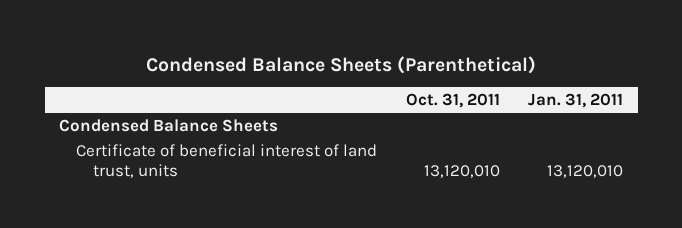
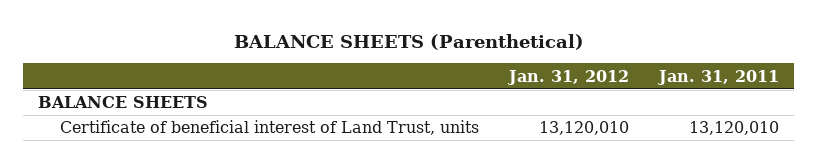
[146,55,537,74] Condensed Balance Sheets (Parenthetical) -> [233,33,584,50] BALANCE SHEETS (Parenthetical)
[405,93,500,109] Oct. 31, 2011 -> none
none -> [507,69,630,85] Jan. 31, 2012
[58,118,278,132] Condensed Balance Sheets -> [38,96,209,109] BALANCE SHEETS
[75,143,377,179] Certificate of beneficial interest of land trust, units -> [60,120,480,136] Certificate of beneficial interest of Land Trust, units

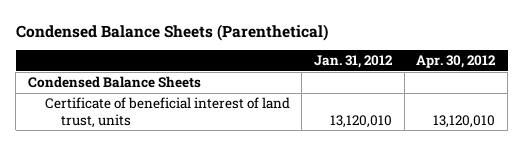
[233,33,584,50] BALANCE SHEETS (Parenthetical) -> [15,23,328,41] Condensed Balance Sheets (Parenthetical)
[657,69,780,85] Jan. 31, 2011 -> none
none -> [416,55,497,69] Apr. 30, 2012
[38,96,209,109] BALANCE SHEETS -> [28,76,202,89] Condensed Balance Sheets
[60,120,480,136] Certificate of beneficial interest of Land Trust, units -> [44,97,290,128] Certificate of beneficial interest of land trust, units

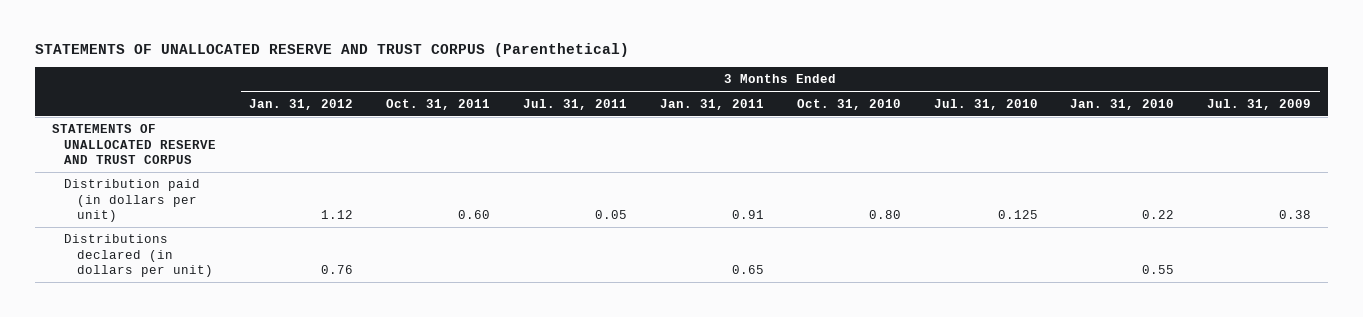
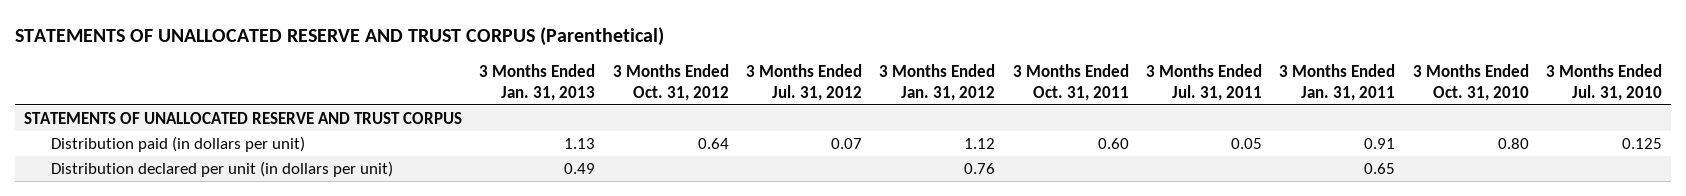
[1070,98,1175,110] Jan. 31, 2010 -> none
[1207,98,1312,110] Jul. 31, 2009 -> none
none -> [479,64,596,101] 3 Months Ended Jan. 31, 2013
none -> [612,64,729,101] 3 Months Ended Oct. 31, 2012
none -> [745,64,862,101] 3 Months Ended Jul. 31, 2012
[64,234,213,278] Distributions declared (in dollars per unit) -> [50,161,393,178] Distribution declared per unit (in dollars per unit)

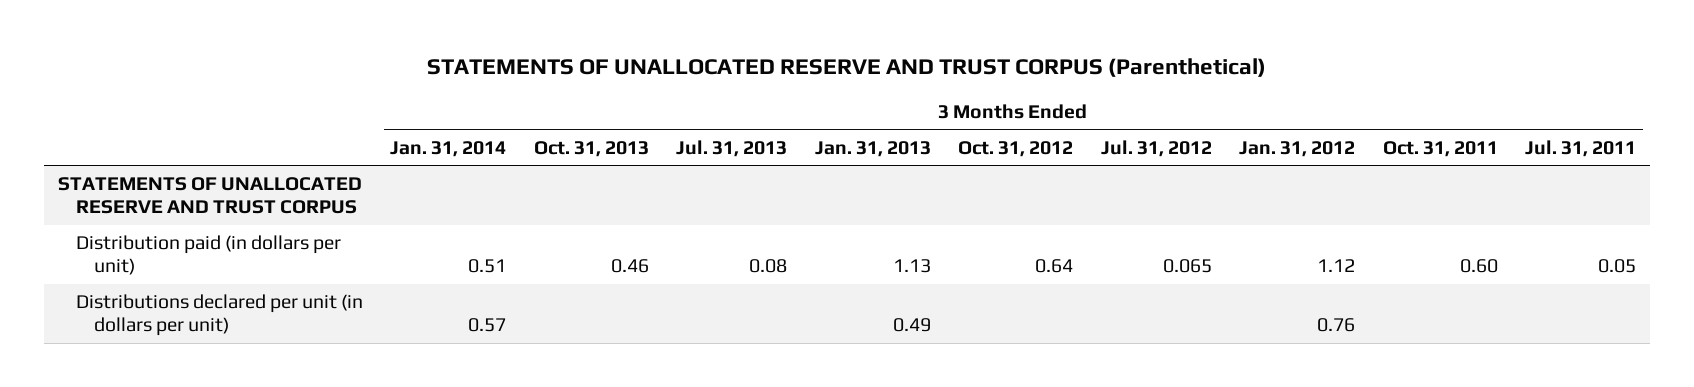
[1279,64,1396,101] 3 Months Ended Jan. 31, 2011 -> none
[1412,64,1529,101] 3 Months Ended Oct. 31, 2010 -> none
[1546,64,1663,101] 3 Months Ended Jul. 31, 2010 -> none
none -> [390,140,507,157] Jan. 31, 2014
none -> [533,140,649,157] Oct. 31, 2013
none -> [676,139,788,157] Jul. 31, 2013
[830,138,862,150] 0.07 -> [1162,259,1212,274] 0.065
[50,161,393,178] Distribution declared per unit (in dollars per unit) -> [75,294,363,337] Distributions declared per unit (in dollars per unit)

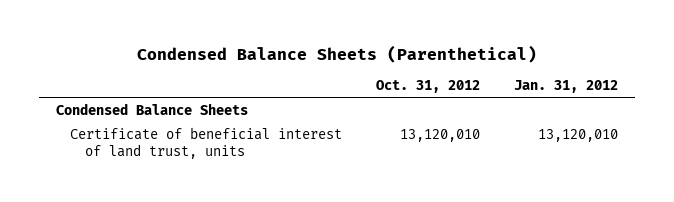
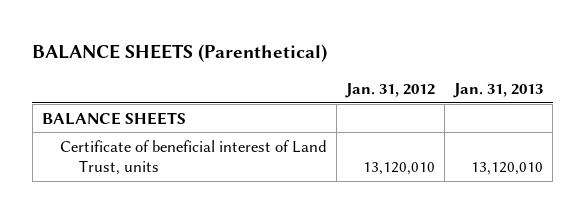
[136,44,537,63] Condensed Balance Sheets (Parenthetical) -> [32,44,328,63] BALANCE SHEETS (Parenthetical)
[376,80,481,94] Oct. 31, 2012 -> none
none -> [453,83,544,99] Jan. 31, 2013
[55,102,248,115] Condensed Balance Sheets -> [41,111,186,125] BALANCE SHEETS
[70,126,343,159] Certificate of beneficial interest of land trust, units -> [60,139,328,176] Certificate of beneficial interest of Land Trust, units

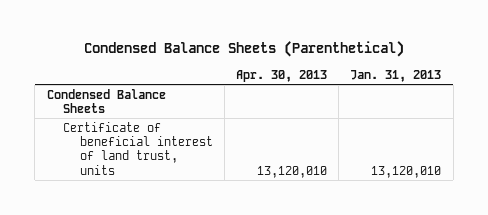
[32,44,328,63] BALANCE SHEETS (Parenthetical) -> [83,41,404,58] Condensed Balance Sheets (Parenthetical)
[345,83,436,99] Jan. 31, 2012 -> none
none -> [235,69,327,82] Apr. 30, 2013
[41,111,186,125] BALANCE SHEETS -> [46,88,166,114] Condensed Balance Sheets
[60,139,328,176] Certificate of beneficial interest of Land Trust, units -> [63,121,213,175] Certificate of beneficial interest of land trust, units

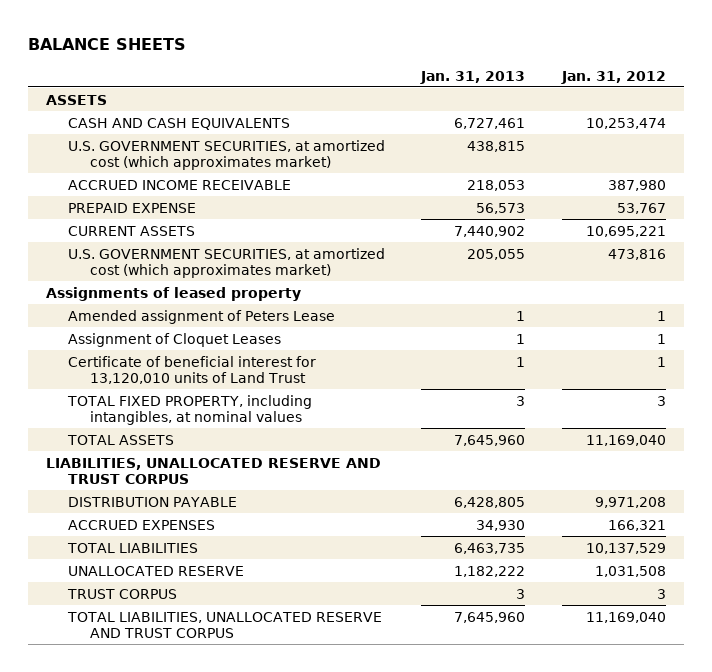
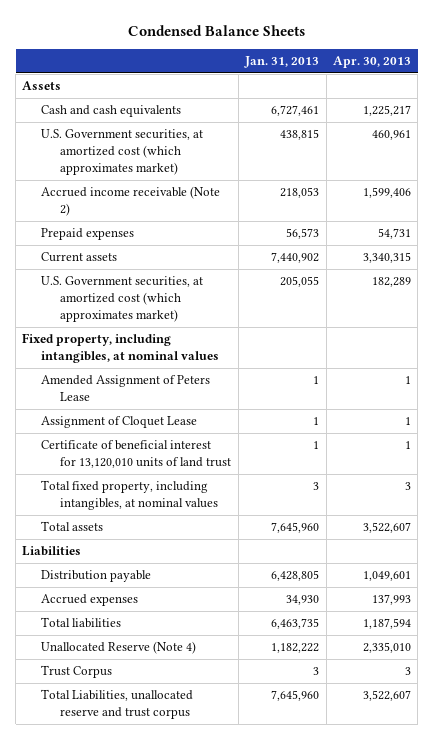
[28,38,187,51] BALANCE SHEETS -> [127,25,305,37] Condensed Balance Sheets
[560,70,666,84] Jan. 31, 2012 -> none
none -> [333,56,412,69] Apr. 30, 2013
[46,286,302,301] Assignments of leased property -> none
[46,457,382,485] LIABILITIES, UNALLOCATED RESERVE AND TRUST CORPUS -> none
[46,94,108,105] ASSETS -> [22,81,62,91] Assets
[68,117,291,130] CASH AND CASH EQUIVALENTS -> [41,105,182,118] Cash and cash equivalents
[68,139,386,171] U.S. GOVERNMENT SECURITIES, at amortized cost (which approximates market) -> [41,129,204,176] U.S. Government securities, at amortized cost (which approximates market)
[68,179,292,190] ACCRUED INCOME RECEIVABLE -> [41,186,221,217] Accrued income receivable (Note 2)
[68,202,197,213] PREPAID EXPENSE -> [41,228,135,241] Prepaid expenses
[68,225,196,236] CURRENT ASSETS -> [41,252,118,263] Current assets
[68,247,386,279] U.S. GOVERNMENT SECURITIES, at amortized cost (which approximates market) -> [41,276,204,323] U.S. Government securities, at amortized cost (which approximates market)
none -> [22,333,220,364] Fixed property, including intangibles, at nominal values
[68,309,336,324] Amended assignment of Peters Lease -> [41,375,211,402] Amended Assignment of Peters Lease
[68,332,282,347] Assignment of Cloquet Leases -> [41,416,198,429] Assignment of Cloquet Lease
[68,355,317,385] Certificate of beneficial interest for 13,120,010 units of Land Trust -> [41,440,232,469] Certificate of beneficial interest for 13,120,010 units of land trust
[67,394,313,426] TOTAL FIXED PROPERTY, including intangibles, at nominal values -> [41,480,219,511] Total fixed property, including intangibles, at nominal values
[67,434,175,445] TOTAL ASSETS -> [41,521,104,532] Total assets
none -> [22,546,82,557] Liabilities
[68,496,238,507] DISTRIBUTION PAYABLE -> [41,570,152,583] Distribution payable
[68,519,216,530] ACCRUED EXPENSES -> [41,594,139,607] Accrued expenses
[67,542,199,553] TOTAL LIABILITIES -> [41,617,122,629] Total liabilities
[68,565,245,576] UNALLOCATED RESERVE -> [41,641,197,655] Unallocated Reserve (Note 4)
[67,588,178,599] TRUST CORPUS -> [41,665,113,679] Trust Corpus
[67,611,383,639] TOTAL LIABILITIES, UNALLOCATED RESERVE AND TRUST CORPUS -> [41,689,194,720] Total Liabilities, unallocated reserve and trust corpus

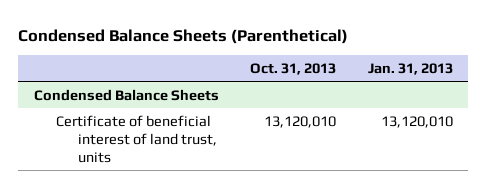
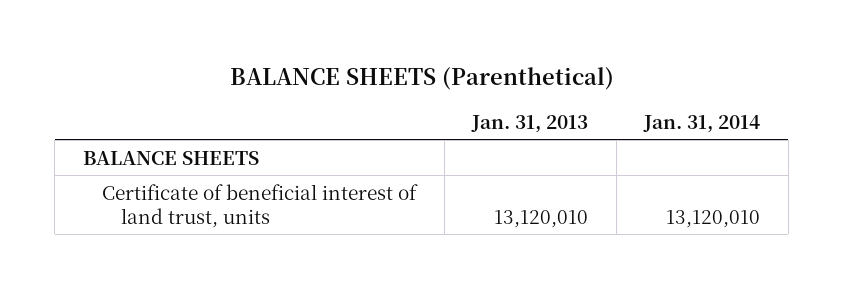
[18,28,349,44] Condensed Balance Sheets (Parenthetical) -> [229,66,614,90] BALANCE SHEETS (Parenthetical)
[250,62,337,75] Oct. 31, 2013 -> none
none -> [643,114,761,133] Jan. 31, 2014
[33,88,219,101] Condensed Balance Sheets -> [83,150,260,165] BALANCE SHEETS

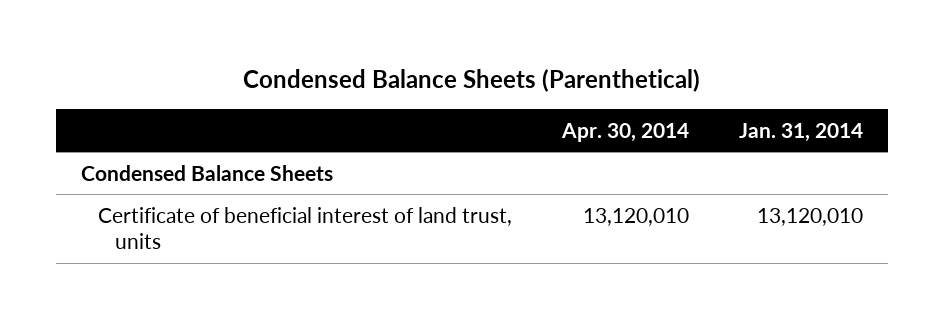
[229,66,614,90] BALANCE SHEETS (Parenthetical) -> [242,69,700,93] Condensed Balance Sheets (Parenthetical)
[471,114,589,133] Jan. 31, 2013 -> none
none -> [560,122,689,142] Apr. 30, 2014
[83,150,260,165] BALANCE SHEETS -> [80,164,333,181] Condensed Balance Sheets

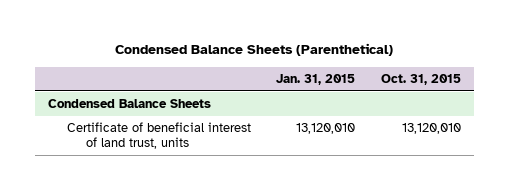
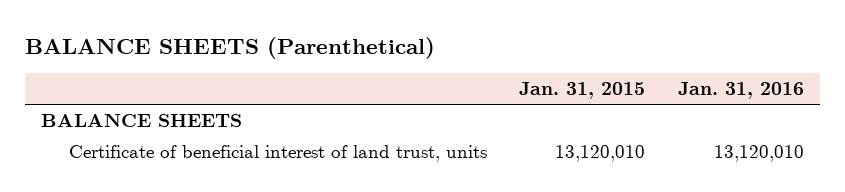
[115,43,394,57] Condensed Balance Sheets (Parenthetical) -> [24,37,435,60] BALANCE SHEETS (Parenthetical)
[380,73,461,85] Oct. 31, 2015 -> none
none -> [677,82,804,100] Jan. 31, 2016
[48,99,212,109] Condensed Balance Sheets -> [41,113,243,127] BALANCE SHEETS

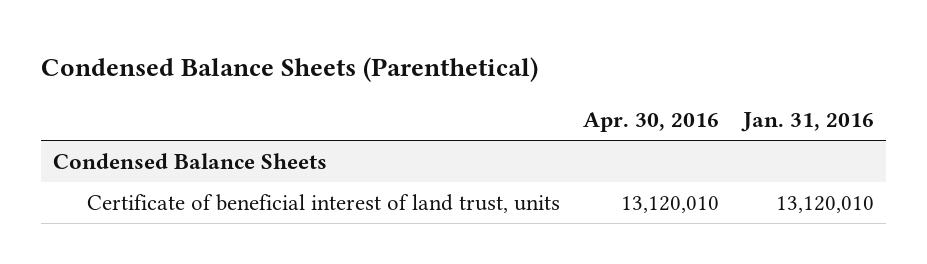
[24,37,435,60] BALANCE SHEETS (Parenthetical) -> [40,57,538,83] Condensed Balance Sheets (Parenthetical)
[519,82,646,100] Jan. 31, 2015 -> none
none -> [583,112,720,133] Apr. 30, 2016
[41,113,243,127] BALANCE SHEETS -> [52,152,327,169] Condensed Balance Sheets

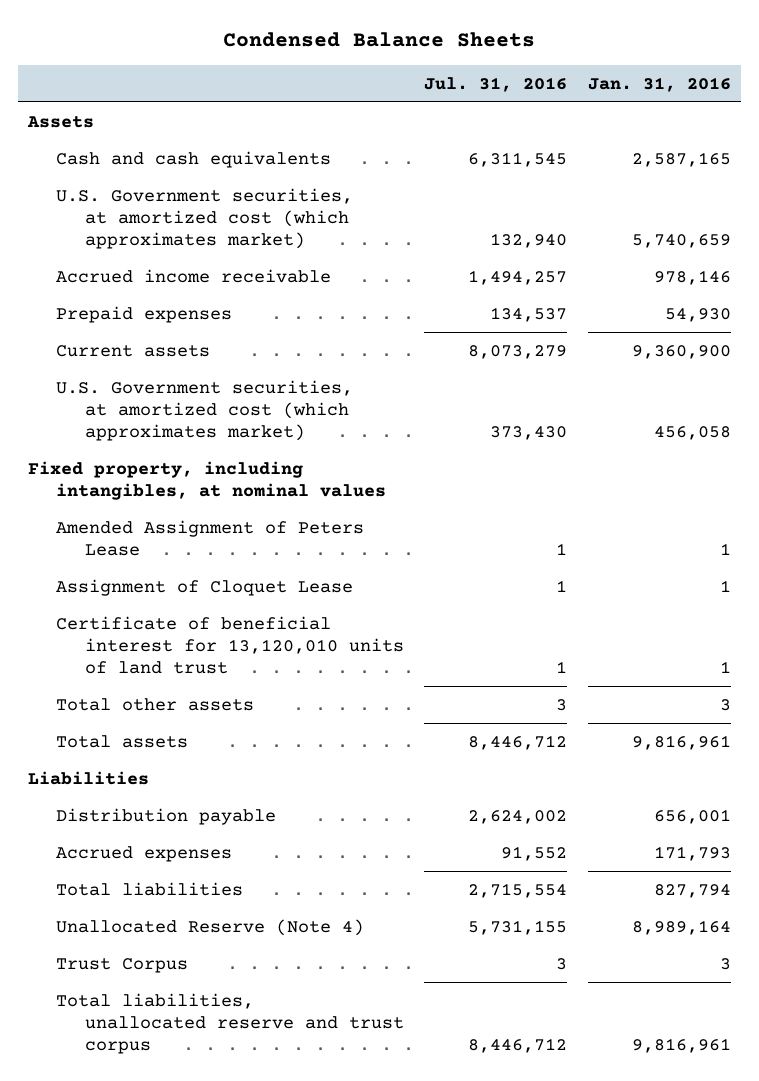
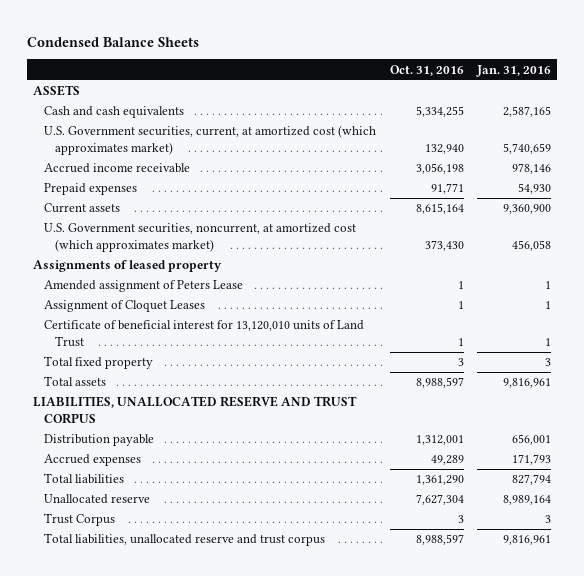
[424,76,568,92] Jul. 31, 2016 -> none
none -> [389,64,464,76] Oct. 31, 2016
[26,115,94,128] Assets -> [33,85,81,97] ASSETS
[56,187,354,250] U.S. Government securities, at amortized cost (which approximates market) -> [44,125,377,155] U.S. Government securities, current, at amortized cost (which approximates market)
[27,460,387,500] Fixed property, including intangibles, at nominal values -> none
[56,379,354,442] U.S. Government securities, at amortized cost (which approximates market) -> [44,223,357,252] U.S. Government securities, noncurrent, at amortized cost (which approximates market)
none -> [33,260,223,273] Assignments of leased property
[56,519,365,556] Amended Assignment of Peters Lease -> [44,280,244,293] Amended assignment of Peters Lease
[56,578,354,596] Assignment of Cloquet Lease -> [44,300,206,313] Assignment of Cloquet Leases
[56,615,404,675] Certificate of beneficial interest for 13,120,010 units of land trust -> [44,320,365,347] Certificate of beneficial interest for 13,120,010 units of Land Trust
[56,697,255,711] Total other assets -> [44,356,154,370] Total fixed property
[27,770,149,785] Liabilities -> none
none -> [33,396,358,424] LIABILITIES, UNALLOCATED RESERVE AND TRUST CORPUS
[56,918,365,936] Unallocated Reserve (Note 4) -> [44,494,151,505] Unallocated reserve

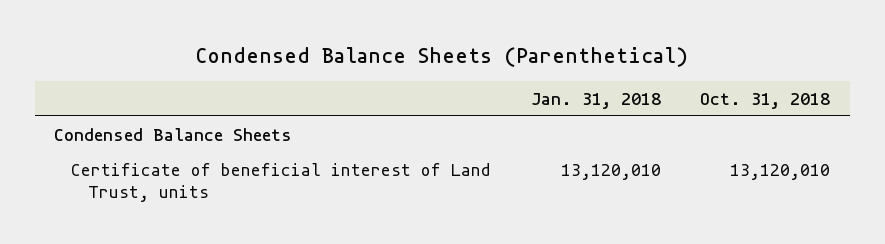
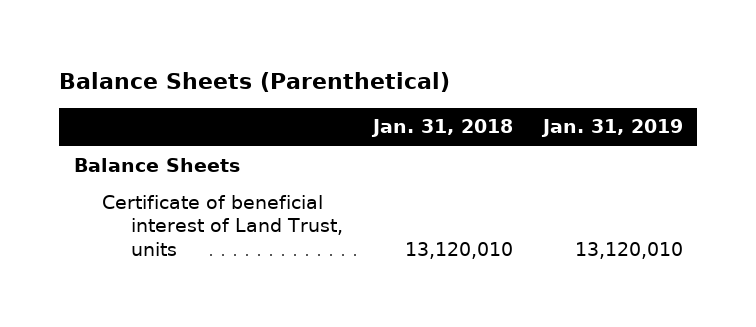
[195,46,689,67] Condensed Balance Sheets (Parenthetical) -> [58,71,450,92] Balance Sheets (Parenthetical)
[700,92,831,109] Oct. 31, 2018 -> none
none -> [540,119,683,138] Jan. 31, 2019
[54,127,293,141] Condensed Balance Sheets -> [73,157,240,172] Balance Sheets

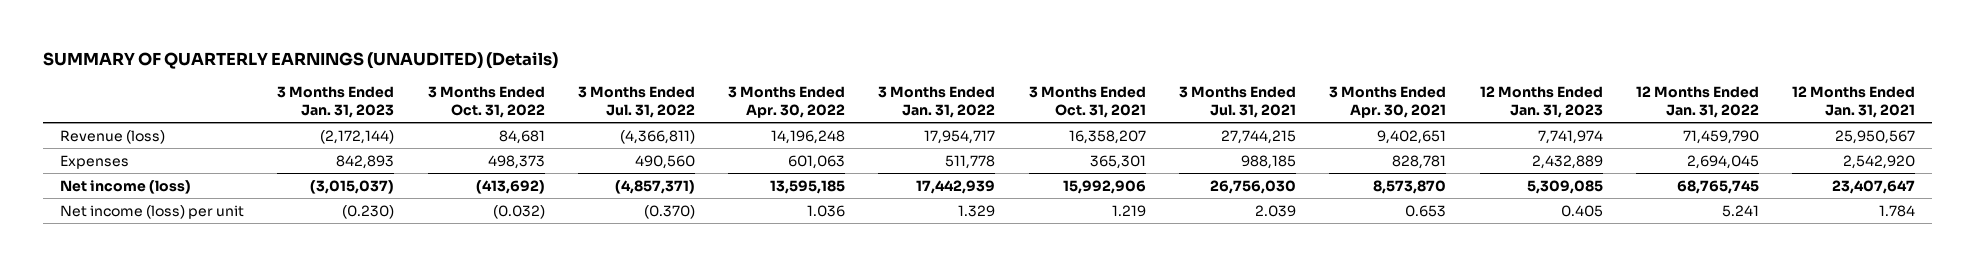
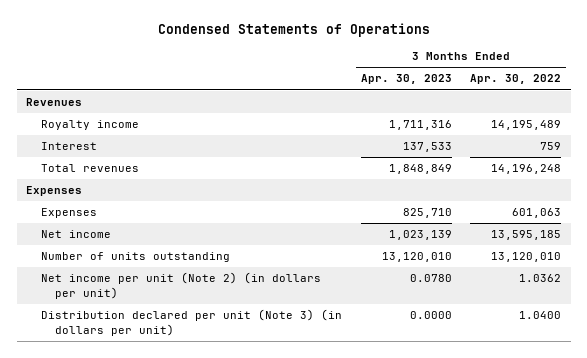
[43,52,559,70] SUMMARY OF QUARTERLY EARNINGS (UNAUDITED) (Details) -> [157,22,430,37] Condensed Statements of Operations
[277,86,395,118] 3 Months Ended Jan. 31, 2023 -> none
[427,86,545,118] 3 Months Ended Oct. 31, 2022 -> none
[577,86,695,118] 3 Months Ended Jul. 31, 2022 -> none
[878,86,996,118] 3 Months Ended Jan. 31, 2022 -> none
[1028,86,1146,118] 3 Months Ended Oct. 31, 2021 -> none
[1179,86,1297,118] 3 Months Ended Jul. 31, 2021 -> none
[1329,86,1447,118] 3 Months Ended Apr. 30, 2021 -> none
[1479,86,1603,118] 12 Months Ended Jan. 31, 2023 -> none
[1635,86,1759,118] 12 Months Ended Jan. 31, 2022 -> none
[1792,86,1916,118] 12 Months Ended Jan. 31, 2021 -> none
none -> [360,74,452,85] Apr. 30, 2023
none -> [25,98,82,107] Revenues
none -> [40,120,139,131] Royalty income
none -> [40,142,97,151] Interest
[59,129,165,144] Revenue (loss) -> [40,164,139,173] Total revenues
none -> [25,186,82,197] Expenses
[59,179,191,194] Net income (loss) -> [40,230,111,239] Net income
none -> [40,252,230,263] Number of units outstanding
[59,204,244,219] Net income (loss) per unit -> [40,272,321,299] Net income per unit (Note 2) (in dollars per unit)
[807,204,846,217] 1.036 -> [519,274,562,283] 1.0362
none -> [40,309,342,336] Distribution declared per unit (Note 3) (in dollars per unit)

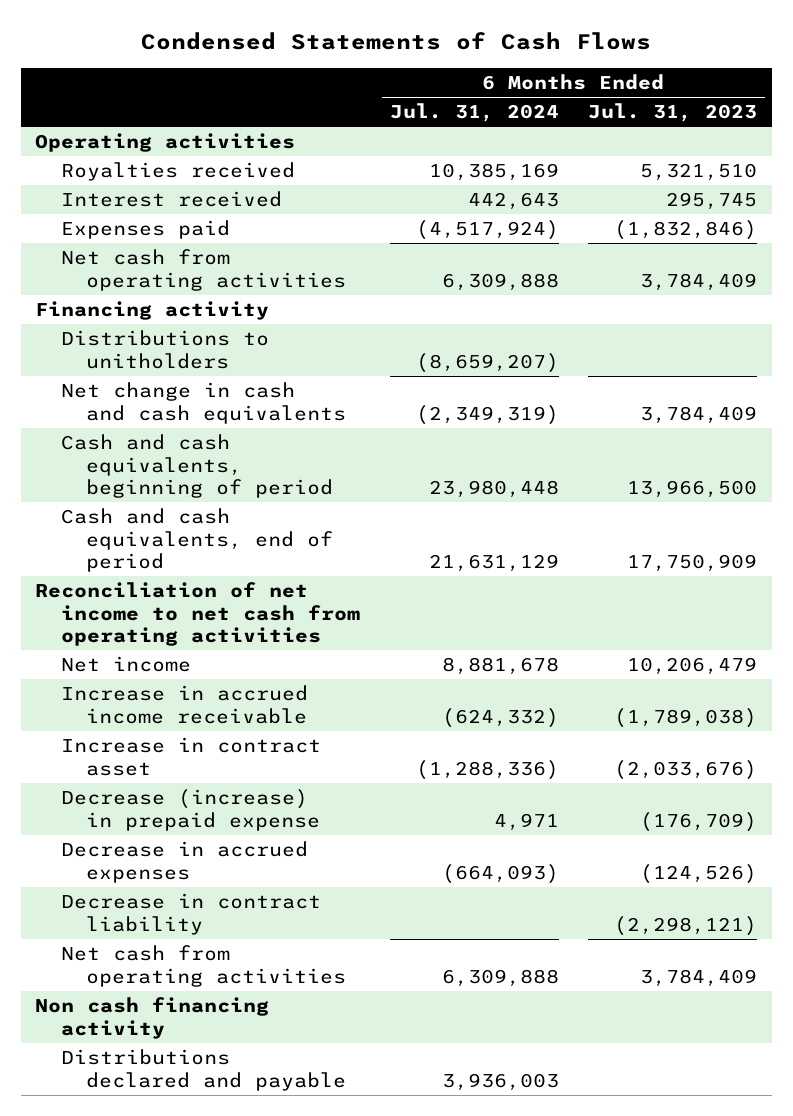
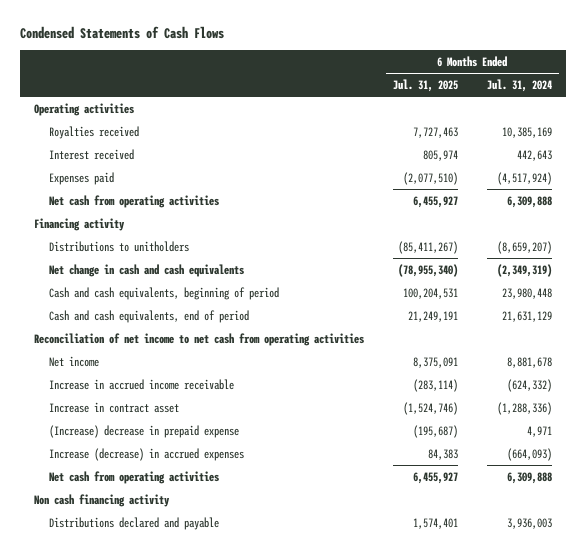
[588,103,758,123] Jul. 31, 2023 -> none
none -> [392,79,458,93] Jul. 31, 2025
[60,893,321,935] Decrease in contract liability -> none
[60,789,320,831] Decrease (increase) in prepaid expense -> [48,424,239,438] (Increase) decrease in prepaid expense
[60,841,308,883] Decrease in accrued expenses -> [48,447,244,461] Increase (decrease) in accrued expenses

